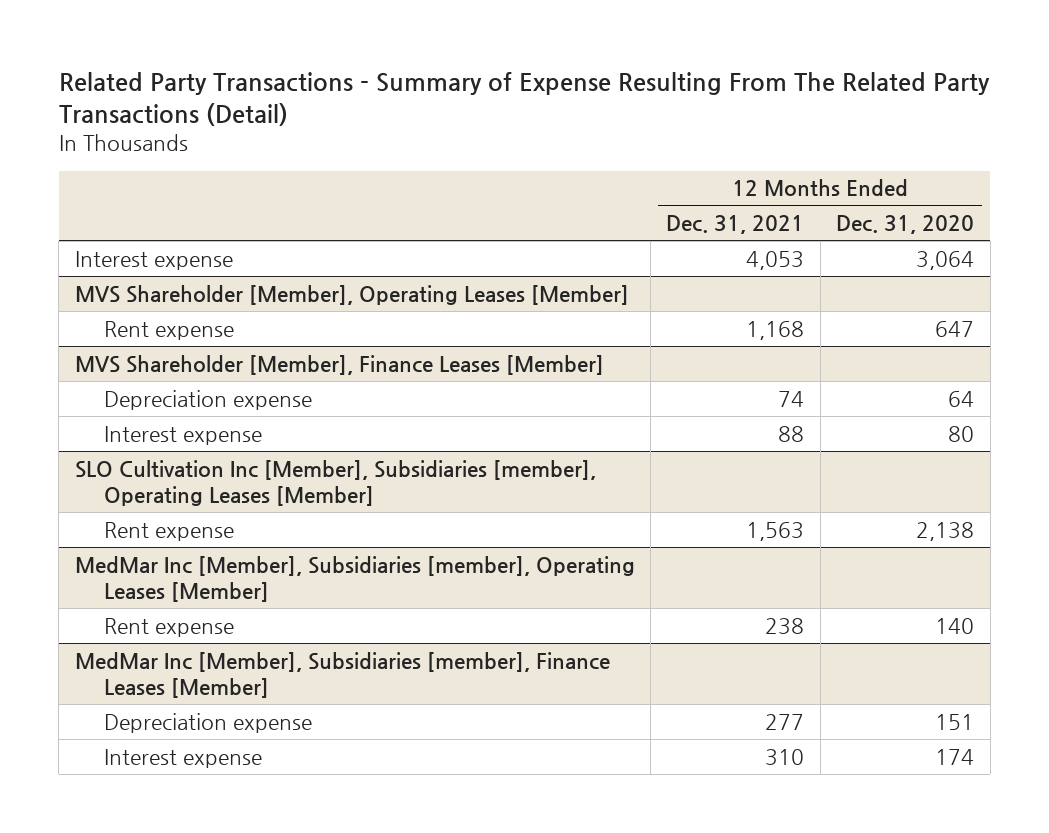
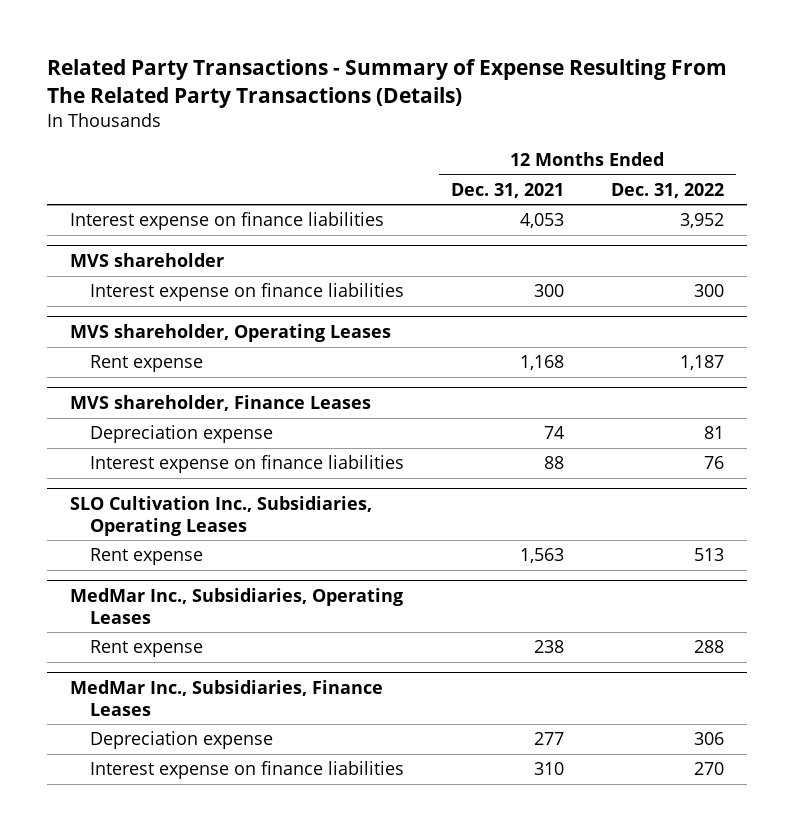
[58,72,990,127] Related Party Transactions - Summary of Expense Resulting From The Related Party Transactions (Detail) -> [46,58,727,108] Related Party Transactions - Summary of Expense Resulting From The Related Party Transactions (Details)
[836,214,975,234] Dec. 31, 2020 -> none
none -> [610,182,724,198] Dec. 31, 2022
[74,250,233,270] Interest expense -> [70,212,385,231] Interest expense on finance liabilities
none -> [70,253,225,268] MVS shareholder
none -> [90,283,405,302] Interest expense on finance liabilities
[74,284,629,305] MVS Shareholder [Member], Operating Leases [Member] -> [70,324,392,343] MVS shareholder, Operating Leases
[74,354,604,375] MVS Shareholder [Member], Finance Leases [Member] -> [70,395,372,412] MVS shareholder, Finance Leases
[103,425,262,445] Interest expense -> [90,455,405,474] Interest expense on finance liabilities
[74,459,596,506] SLO Cultivation Inc [Member], Subsidiaries [member], Operating Leases [Member] -> [70,496,373,536] SLO Cultivation Inc., Subsidiaries, Operating Leases
[74,555,635,602] MedMar Inc [Member], Subsidiaries [member], Operating Leases [Member] -> [70,588,404,624] MedMar Inc., Subsidiaries, Operating Leases
[74,651,610,698] MedMar Inc [Member], Subsidiaries [member], Finance Leases [Member] -> [70,680,384,716] MedMar Inc., Subsidiaries, Finance Leases
[103,748,262,768] Interest expense -> [90,761,405,780] Interest expense on finance liabilities

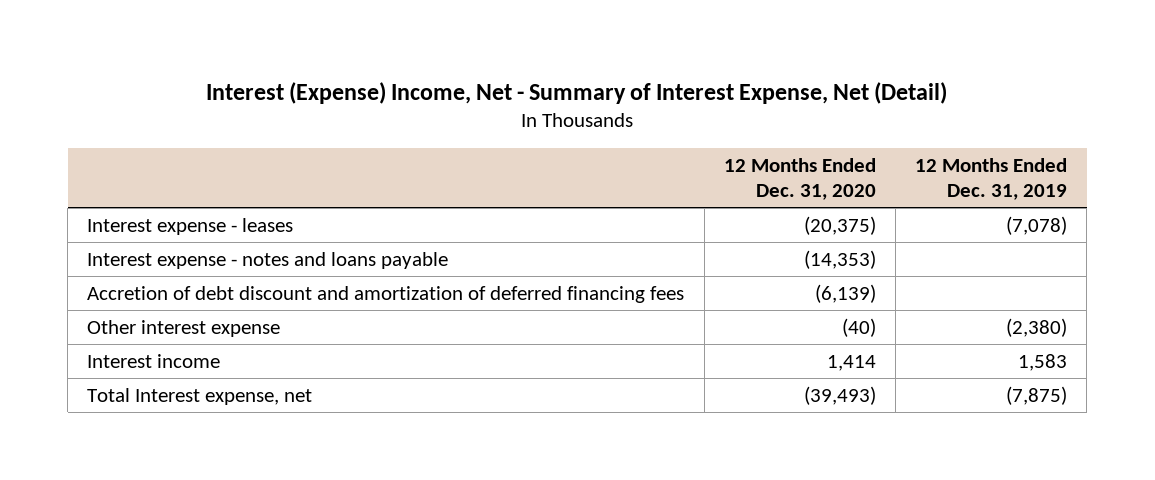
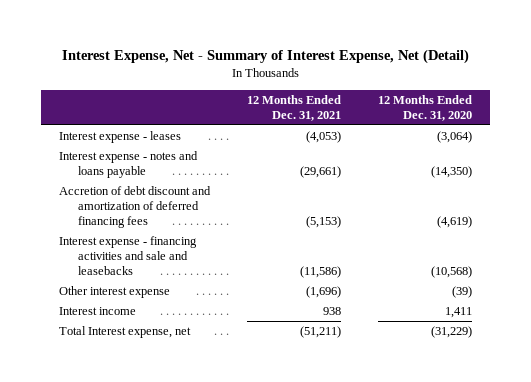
[206,81,948,104] Interest (Expense) Income, Net - Summary of Interest Expense, Net (Detail) -> [61,49,469,65] Interest Expense, Net - Summary of Interest Expense, Net (Detail)
[915,157,1068,201] 12 Months Ended Dec. 31, 2019 -> none
none -> [247,94,342,121] 12 Months Ended Dec. 31, 2021
[803,215,876,235] (20,375) -> [436,131,472,144] (3,064)
[803,249,876,269] (14,353) -> [430,165,472,178] (14,350)
[814,283,876,303] (6,139) -> [436,215,472,228] (4,619)
none -> [59,236,198,275] Interest expense - financing activities and sale and leasebacks
[841,317,876,337] (40) -> [451,286,472,299] (39)
[826,354,876,371] 1,414 -> [444,307,472,319] 1,411
[803,385,876,405] (39,493) -> [430,326,472,339] (31,229)

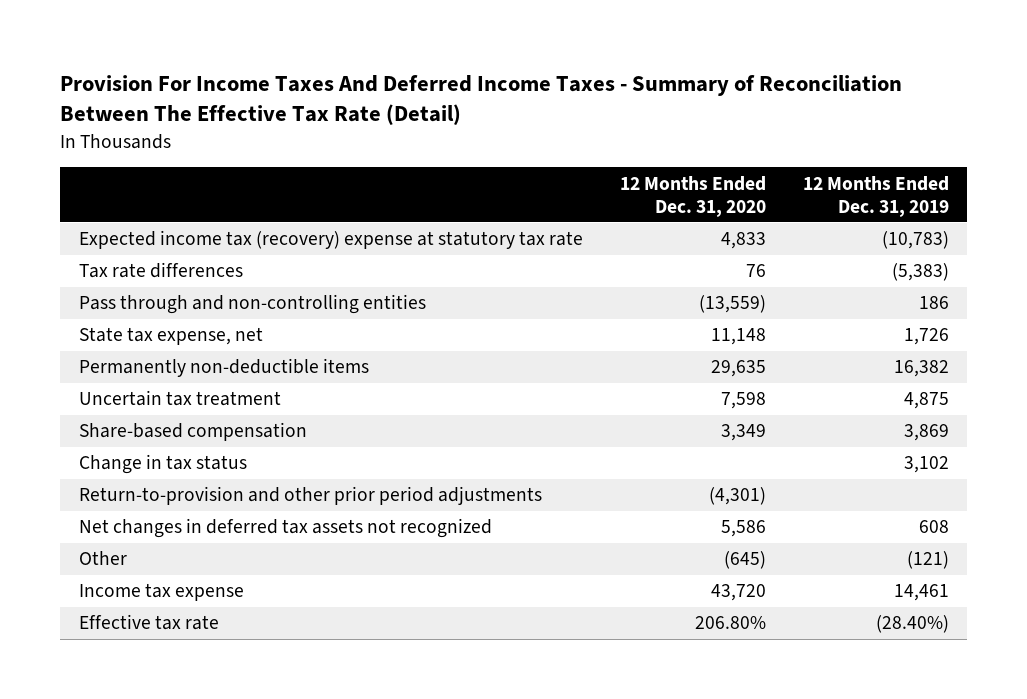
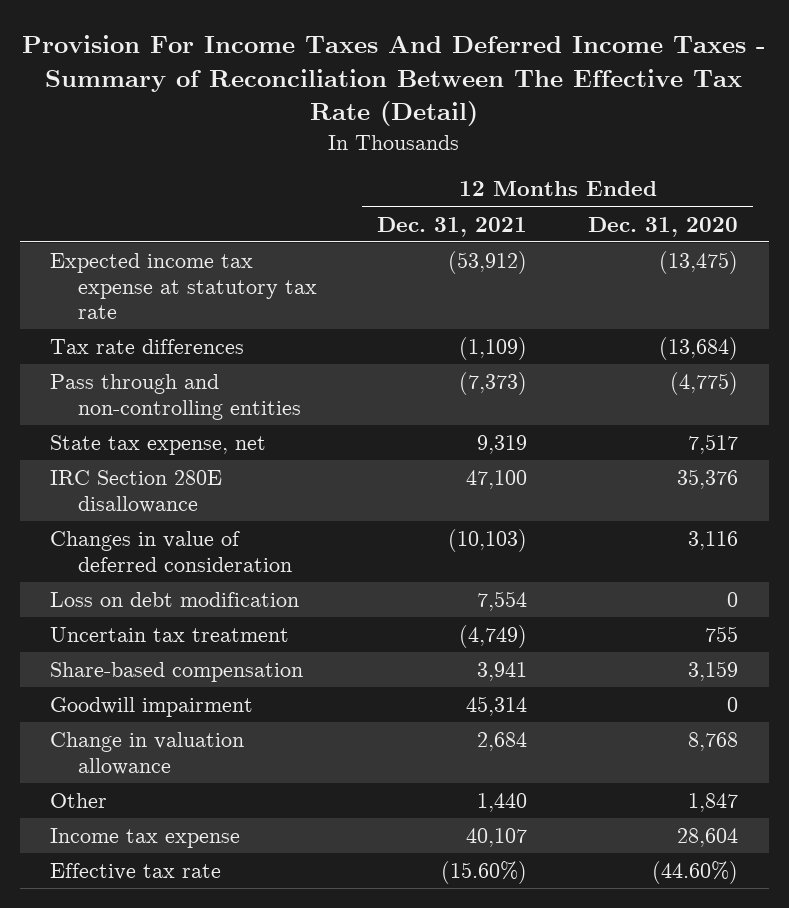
[802,175,949,217] 12 Months Ended Dec. 31, 2019 -> none
none -> [377,216,528,237] Dec. 31, 2021
[78,358,369,378] Permanently non-deductible items -> none
[78,454,247,475] Change in tax status -> none
[78,486,542,506] Return-to-provision and other prior period adjustments -> none
[78,518,492,539] Net changes in deferred tax assets not recognized -> none
[78,230,583,250] Expected income tax (recovery) expense at statutory tax rate -> [50,253,317,319] Expected income tax expense at statutory tax rate
[720,232,766,250] 4,833 -> [659,251,739,275] (13,475)
[745,264,766,278] 76 -> [659,337,739,361] (13,684)
[698,295,766,314] (13,559) -> [670,372,739,396] (4,775)
[710,328,766,346] 11,148 -> [688,434,739,455] 7,517
none -> [50,470,223,513] IRC Section 280E disallowance
none -> [50,531,292,572] Changes in value of deferred consideration
none -> [50,592,300,608] Loss on debt modification
[720,392,766,410] 7,598 -> [705,626,739,643] 755
[720,424,766,442] 3,349 -> [688,661,739,682] 3,159
none -> [50,697,254,718] Goodwill impairment
none -> [50,732,245,775] Change in valuation allowance
[723,551,766,570] (645) -> [688,793,739,813] 1,847
[710,584,766,602] 43,720 -> [677,828,739,848] 28,604
[694,616,766,630] 206.80% -> [652,861,739,885] (44.60%)

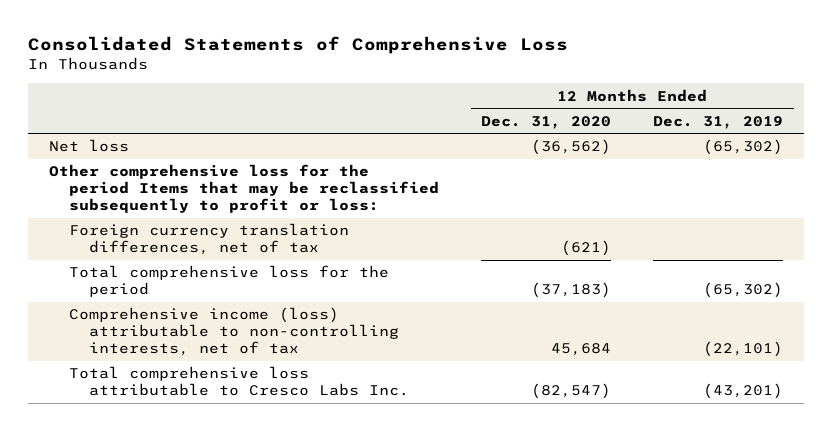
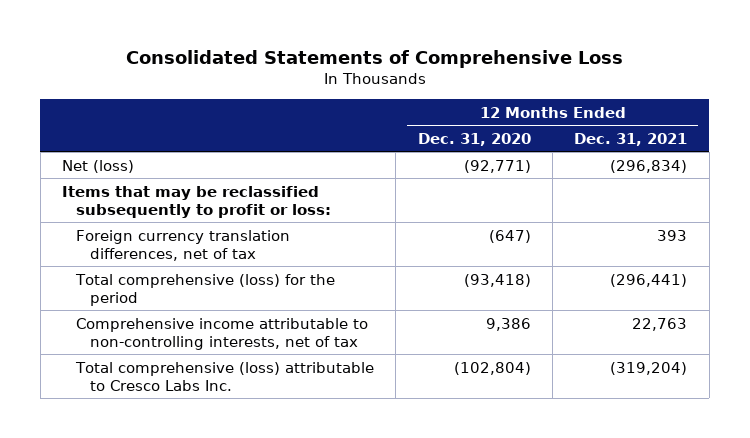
[653,115,784,129] Dec. 31, 2019 -> none
none -> [574,132,688,146] Dec. 31, 2021
[48,139,129,153] Net loss -> [62,159,135,173] Net (loss)
[531,139,612,156] (36,562) -> [463,159,531,173] (92,771)
[48,164,440,214] Other comprehensive loss for the period Items that may be reclassified subsequently to profit or loss: -> [62,185,331,218] Items that may be reclassified subsequently to profit or loss:
[561,240,612,257] (621) -> [488,229,531,243] (647)
[69,265,390,298] Total comprehensive loss for the period -> [74,273,335,306] Total comprehensive (loss) for the period
[531,282,612,299] (37,183) -> [463,273,531,287] (93,418)
[69,307,400,357] Comprehensive income (loss) attributable to non-controlling interests, net of tax -> [75,317,368,350] Comprehensive income attributable to non-controlling interests, net of tax
[551,343,612,357] 45,684 -> [485,317,531,331] 9,386
[69,366,410,397] Total comprehensive loss attributable to Cresco Labs Inc. -> [74,361,374,391] Total comprehensive (loss) attributable to Cresco Labs Inc.
[531,383,612,400] (82,547) -> [453,361,531,375] (102,804)

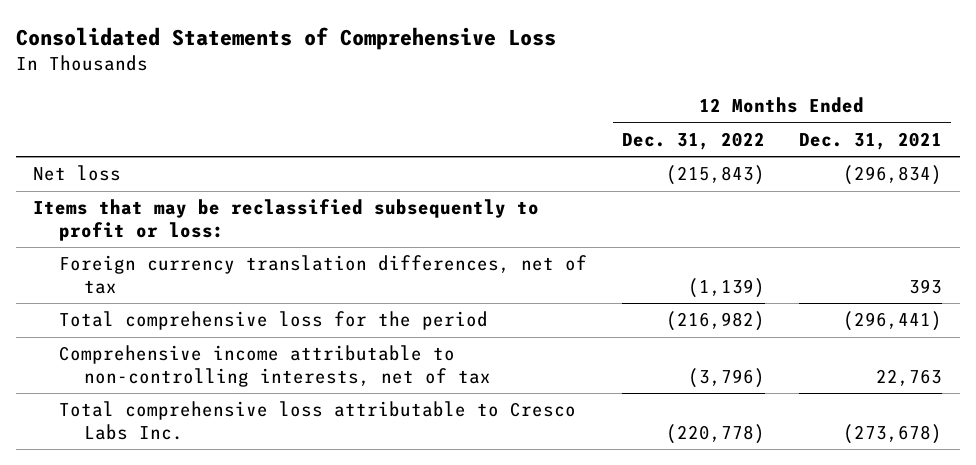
[417,132,531,146] Dec. 31, 2020 -> none
none -> [621,131,765,150] Dec. 31, 2022
[62,159,135,173] Net (loss) -> [33,165,122,182] Net loss
[74,273,335,306] Total comprehensive (loss) for the period -> [58,311,488,331] Total comprehensive loss for the period
[74,361,374,391] Total comprehensive (loss) attributable to Cresco Labs Inc. -> [58,401,576,440] Total comprehensive loss attributable to Cresco Labs Inc.
[610,361,688,375] (319,204) -> [843,423,943,444] (273,678)

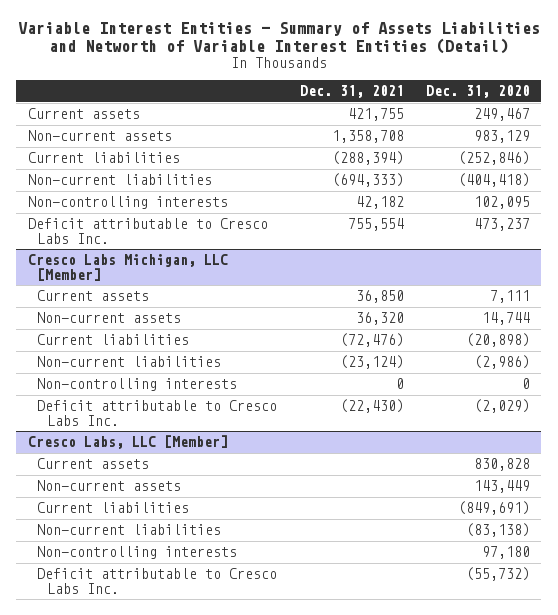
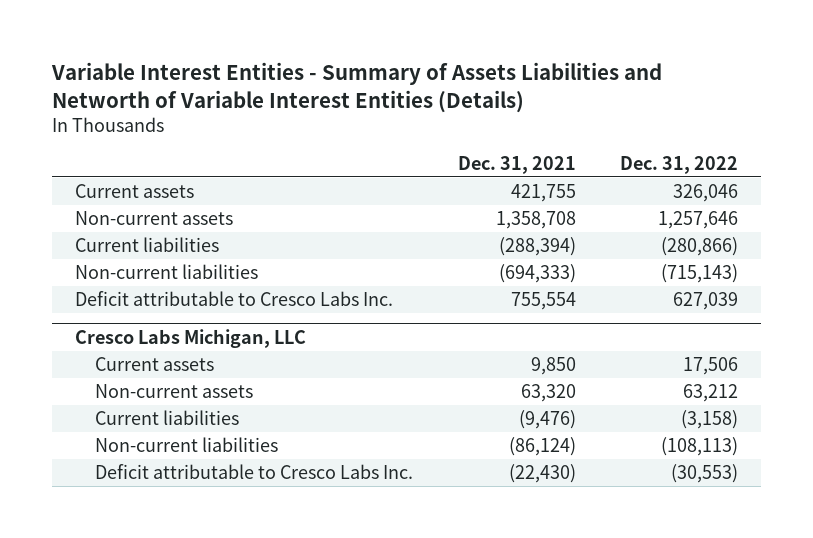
[17,22,540,55] Variable Interest Entities - Summary of Assets Liabilities and Networth of Variable Interest Entities (Detail) -> [51,62,663,113] Variable Interest Entities - Summary of Assets Liabilities and Networth of Variable Interest Entities (Details)
[426,84,531,98] Dec. 31, 2020 -> none
none -> [620,155,739,174] Dec. 31, 2022
[27,196,228,210] Non-controlling interests -> none
[37,378,238,392] Non-controlling interests -> none
[27,254,228,281] Cresco Labs Michigan, LLC [Member] -> [74,328,306,348] Cresco Labs Michigan, LLC
[355,290,404,304] 36,850 -> [530,356,576,375] 9,850
[355,312,404,326] 36,320 -> [520,383,576,402] 63,320
[339,333,404,348] (72,476) -> [518,409,576,429] (9,476)
[339,355,404,370] (23,124) -> [508,436,576,456] (86,124)
[27,435,228,450] Cresco Labs, LLC [Member] -> none
[37,458,150,470] Current assets -> none
[37,480,182,492] Non-current assets -> none
[37,502,190,514] Current liabilities -> none
[37,524,222,536] Non-current liabilities -> none
[37,546,238,560] Non-controlling interests -> none
[37,568,278,594] Deficit attributable to Cresco Labs Inc. -> none

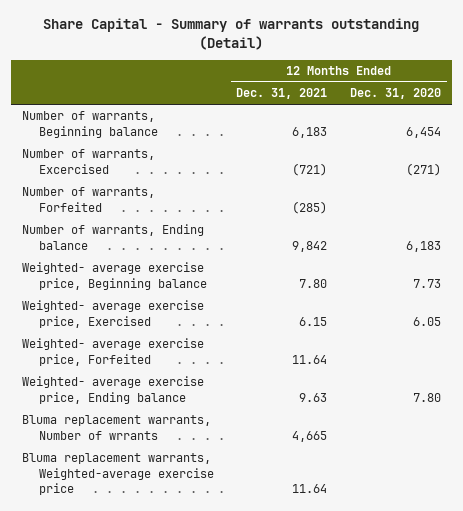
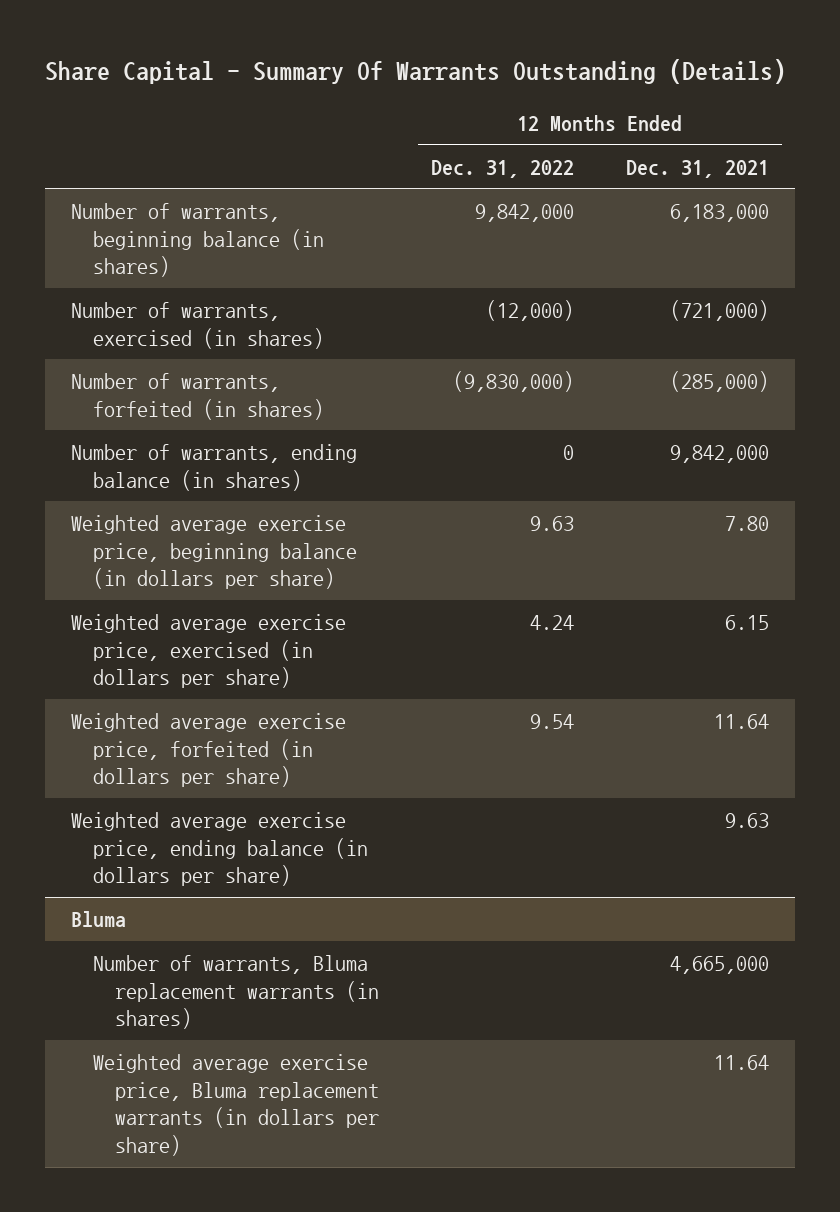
[43,18,420,50] Share Capital - Summary of warrants outstanding (Detail) -> [44,59,786,85] Share Capital - Summary Of Warrants Outstanding (Details)
[349,88,441,100] Dec. 31, 2020 -> none
none -> [430,159,574,178] Dec. 31, 2022
[21,111,158,138] Number of warrants, Beginning balance -> [70,202,324,278] Number of warrants, beginning balance (in shares)
[292,126,328,138] 6,183 -> [670,203,770,222] 6,183,000
[21,149,155,174] Number of warrants, Excercised -> [70,301,324,349] Number of warrants, exercised (in shares)
[292,162,328,176] (721) -> [670,299,770,321] (721,000)
[21,187,155,212] Number of warrants, Forfeited -> [70,372,324,420] Number of warrants, forfeited (in shares)
[292,200,328,214] (285) -> [670,370,770,392] (285,000)
[21,224,204,250] Number of warrants, Ending balance -> [70,443,357,491] Number of warrants, ending balance (in shares)
[292,240,328,252] 9,842 -> [670,444,770,463] 9,842,000
[21,262,207,290] Weighted- average exercise price, Beginning balance -> [70,514,357,590] Weighted average exercise price, beginning balance (in dollars per share)
[21,300,204,328] Weighted- average exercise price, Exercised -> [70,613,346,689] Weighted average exercise price, exercised (in dollars per share)
[21,338,204,366] Weighted- average exercise price, Forfeited -> [70,712,346,788] Weighted average exercise price, forfeited (in dollars per share)
[21,376,204,404] Weighted- average exercise price, Ending balance -> [70,811,368,887] Weighted average exercise price, ending balance (in dollars per share)
none -> [70,910,126,927] Bluma
[21,415,211,440] Bluma replacement warrants, Number of wrrants -> [92,954,379,1030] Number of warrants, Bluma replacement warrants (in shares)
[292,430,328,442] 4,665 -> [670,955,770,974] 4,665,000
[21,453,214,496] Bluma replacement warrants, Weighted-average exercise price -> [92,1053,379,1157] Weighted average exercise price, Bluma replacement warrants (in dollars per share)

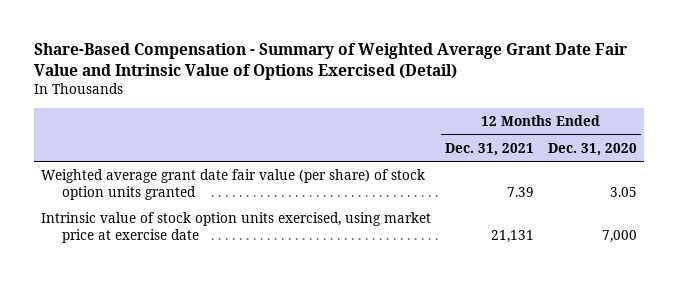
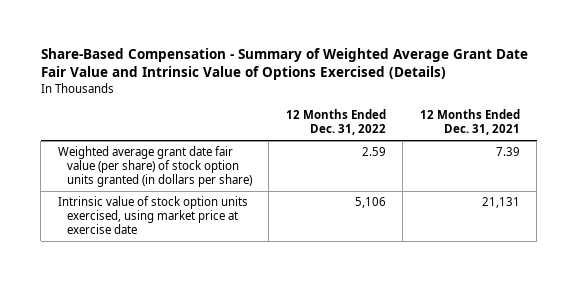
[33,42,627,80] Share-Based Compensation - Summary of Weighted Average Grant Date Fair Value and Intrinsic Value of Options Exercised (Detail) -> [40,47,528,80] Share-Based Compensation - Summary of Weighted Average Grant Date Fair Value and Intrinsic Value of Options Exercised (Details)
[548,142,638,156] Dec. 31, 2020 -> none
none -> [285,109,386,136] 12 Months Ended Dec. 31, 2022
[40,169,425,200] Weighted average grant date fair value (per share) of stock option units granted -> [57,146,252,188] Weighted average grant date fair value (per share) of stock option units granted (in dollars per share)

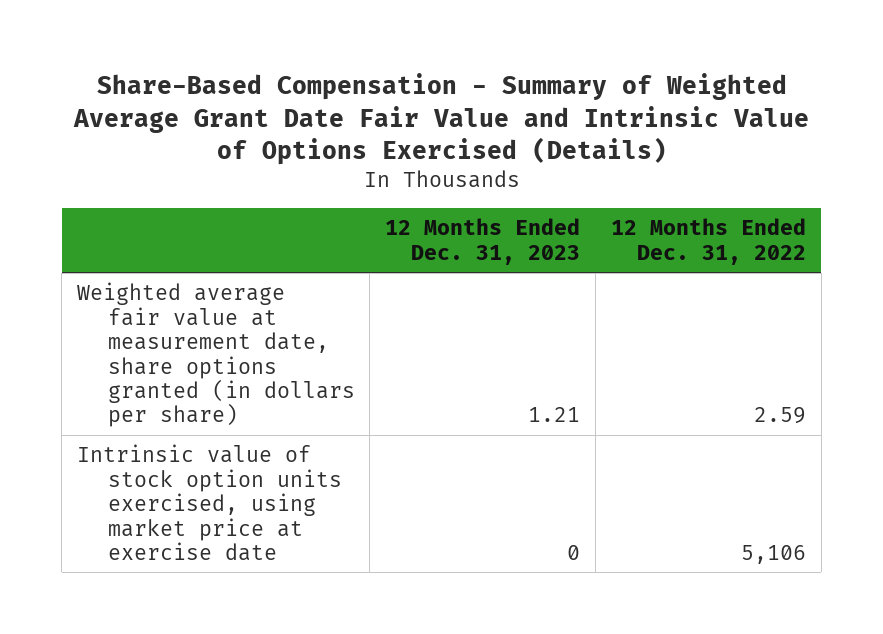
[419,109,520,136] 12 Months Ended Dec. 31, 2021 -> none
none -> [385,218,581,265] 12 Months Ended Dec. 31, 2023
[57,146,252,188] Weighted average grant date fair value (per share) of stock option units granted (in dollars per share) -> [77,282,355,428] Weighted average fair value at measurement date, share options granted (in dollars per share)

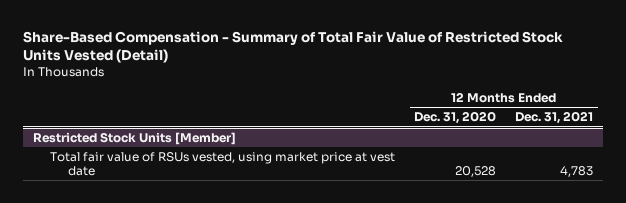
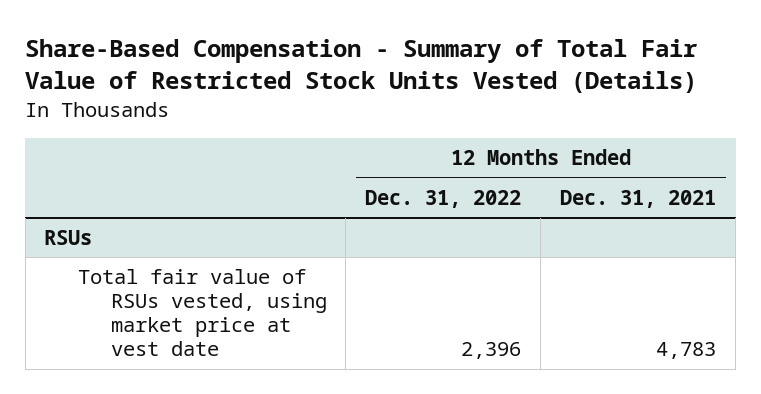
[23,30,564,64] Share-Based Compensation - Summary of Total Fair Value of Restricted Stock Units Vested (Detail) -> [25,39,698,94] Share-Based Compensation - Summary of Total Fair Value of Restricted Stock Units Vested (Details)
[414,111,497,125] Dec. 31, 2020 -> none
none -> [365,189,522,208] Dec. 31, 2022
[32,131,236,145] Restricted Stock Units [Member] -> [44,230,93,246] RSUs

